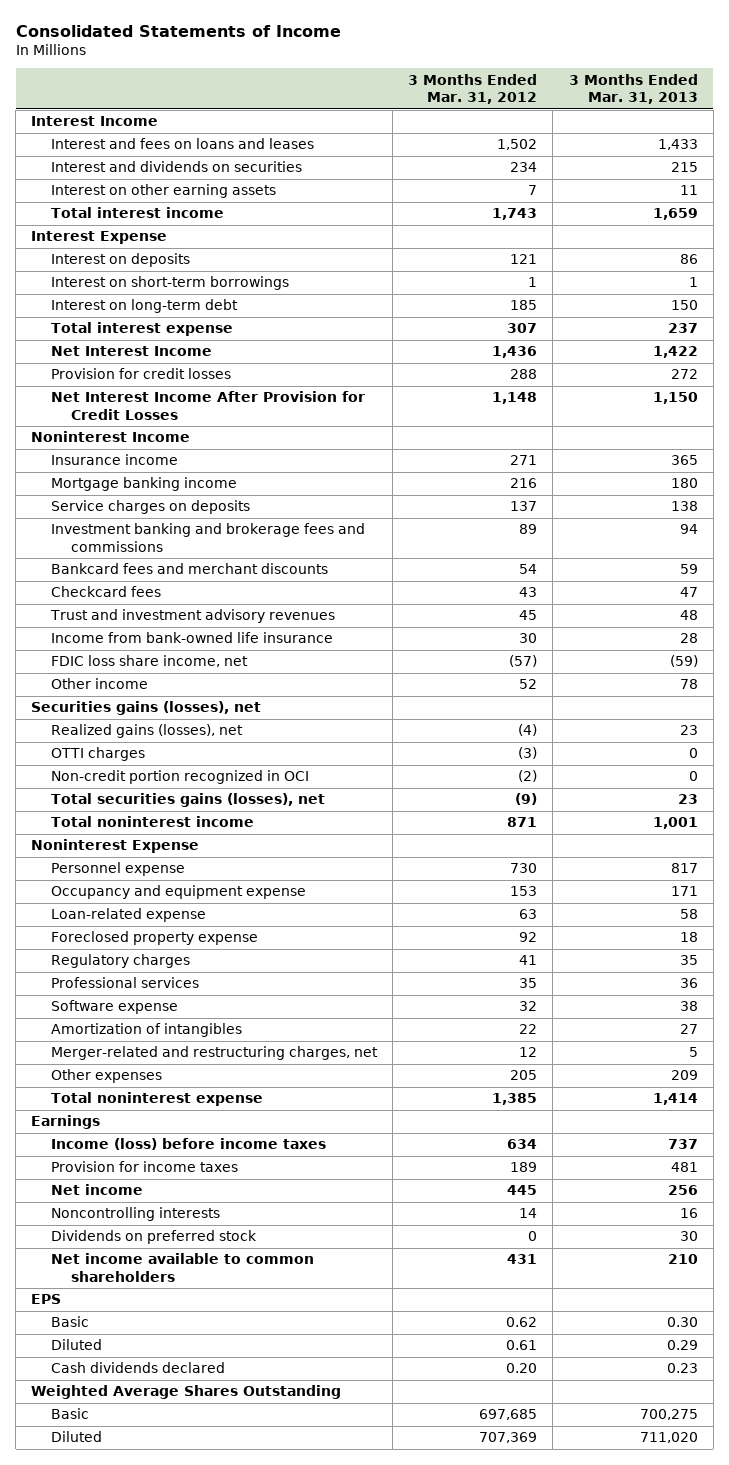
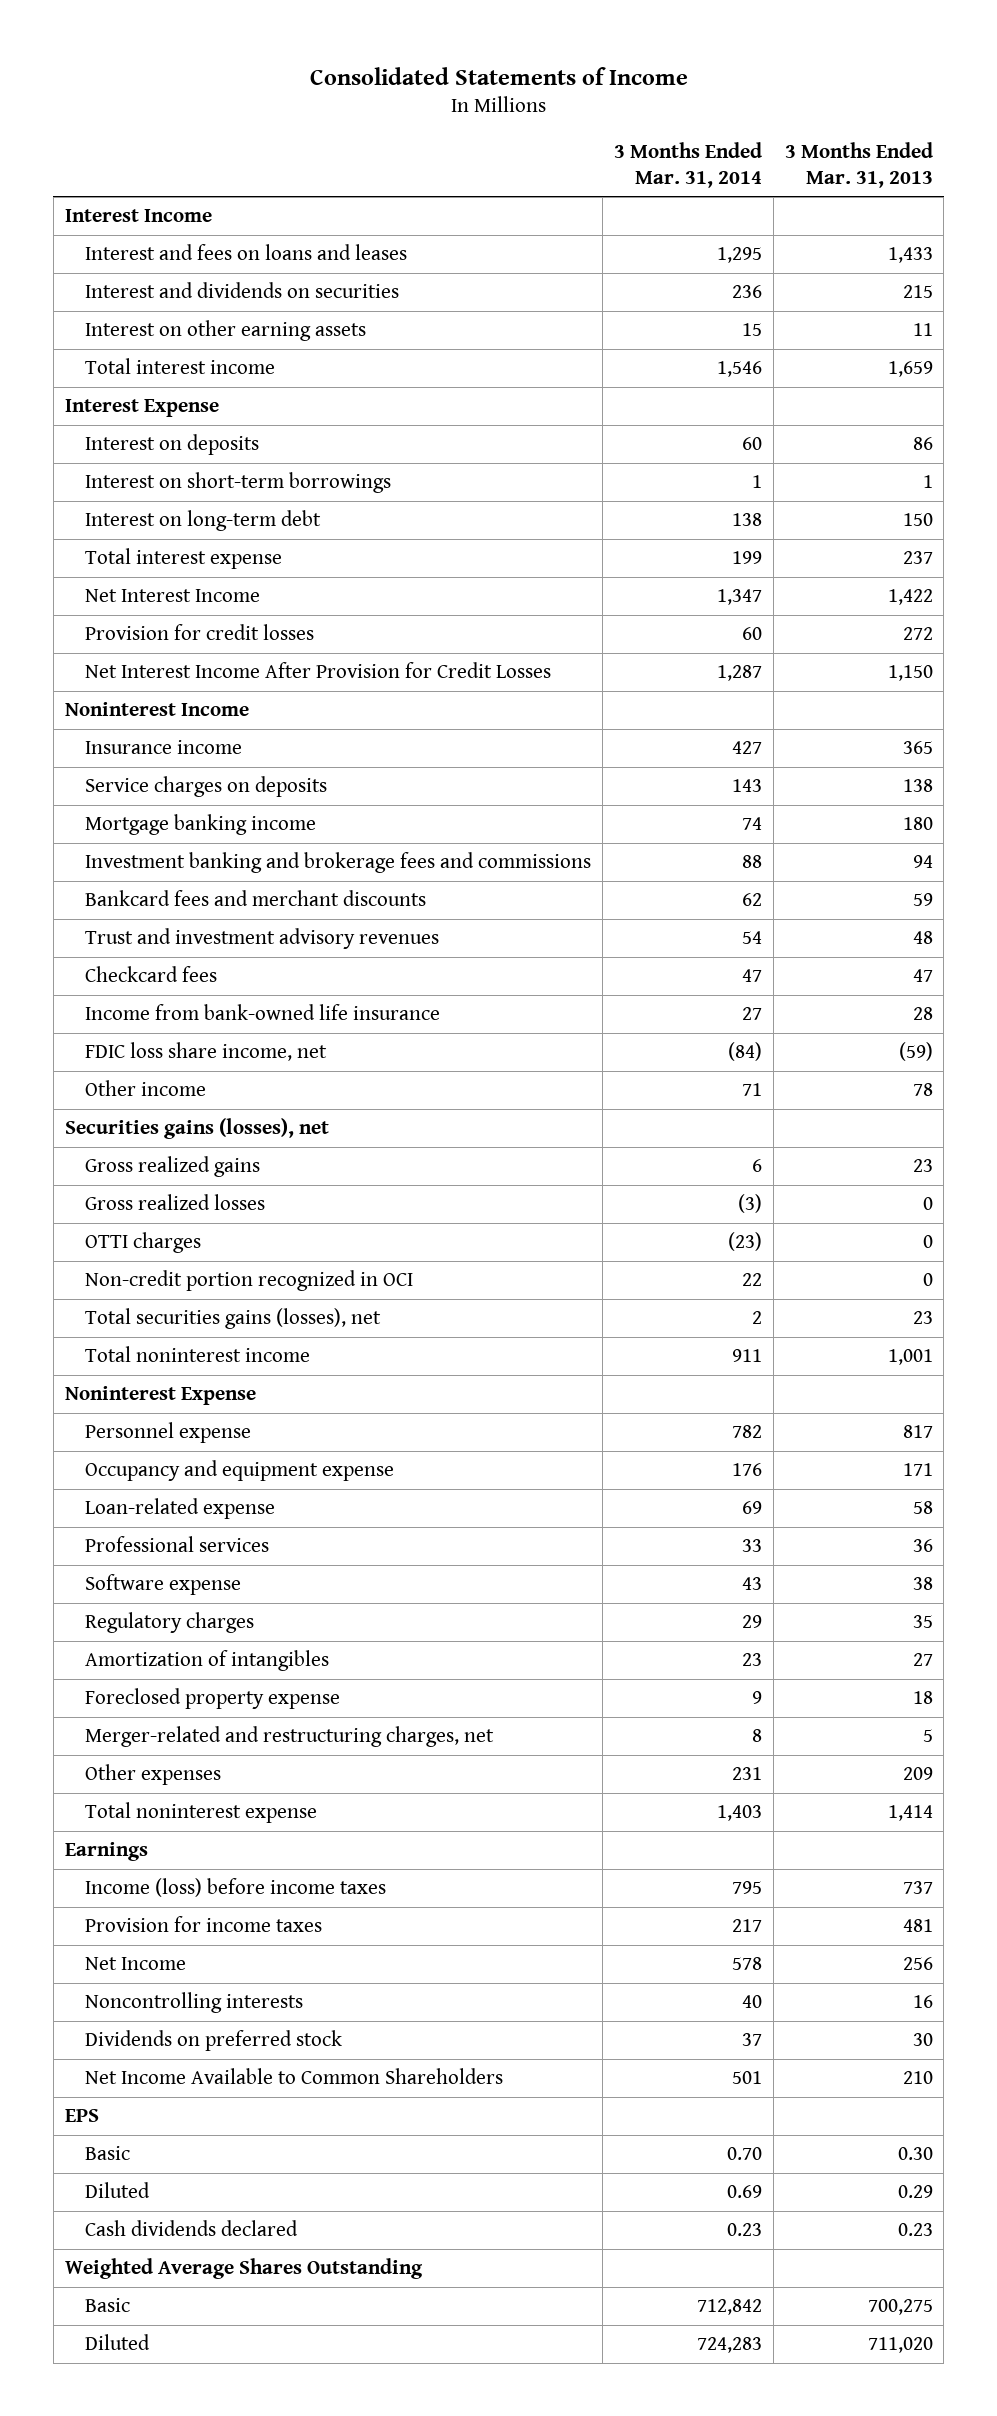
[408,73,538,105] 3 Months Ended Mar. 31, 2012 -> none
none -> [614,141,763,188] 3 Months Ended Mar. 31, 2014
[51,477,238,492] Mortgage banking income -> [85,814,317,836] Mortgage banking income
[51,586,162,598] Checkcard fees -> [85,966,218,983] Checkcard fees
[51,724,244,739] Realized gains (losses), net -> none
none -> [85,1156,261,1178] Gross realized gains
none -> [85,1194,266,1211] Gross realized losses
[51,954,191,969] Regulatory charges -> [85,1612,255,1634] Regulatory charges
[51,931,259,946] Foreclosed property expense -> [85,1688,341,1710] Foreclosed property expense
[51,1184,144,1196] Net income -> [85,1957,187,1971] Net Income
[51,1253,315,1282] Net income available to common shareholders -> [85,2068,504,2085] Net Income Available to Common Shareholders

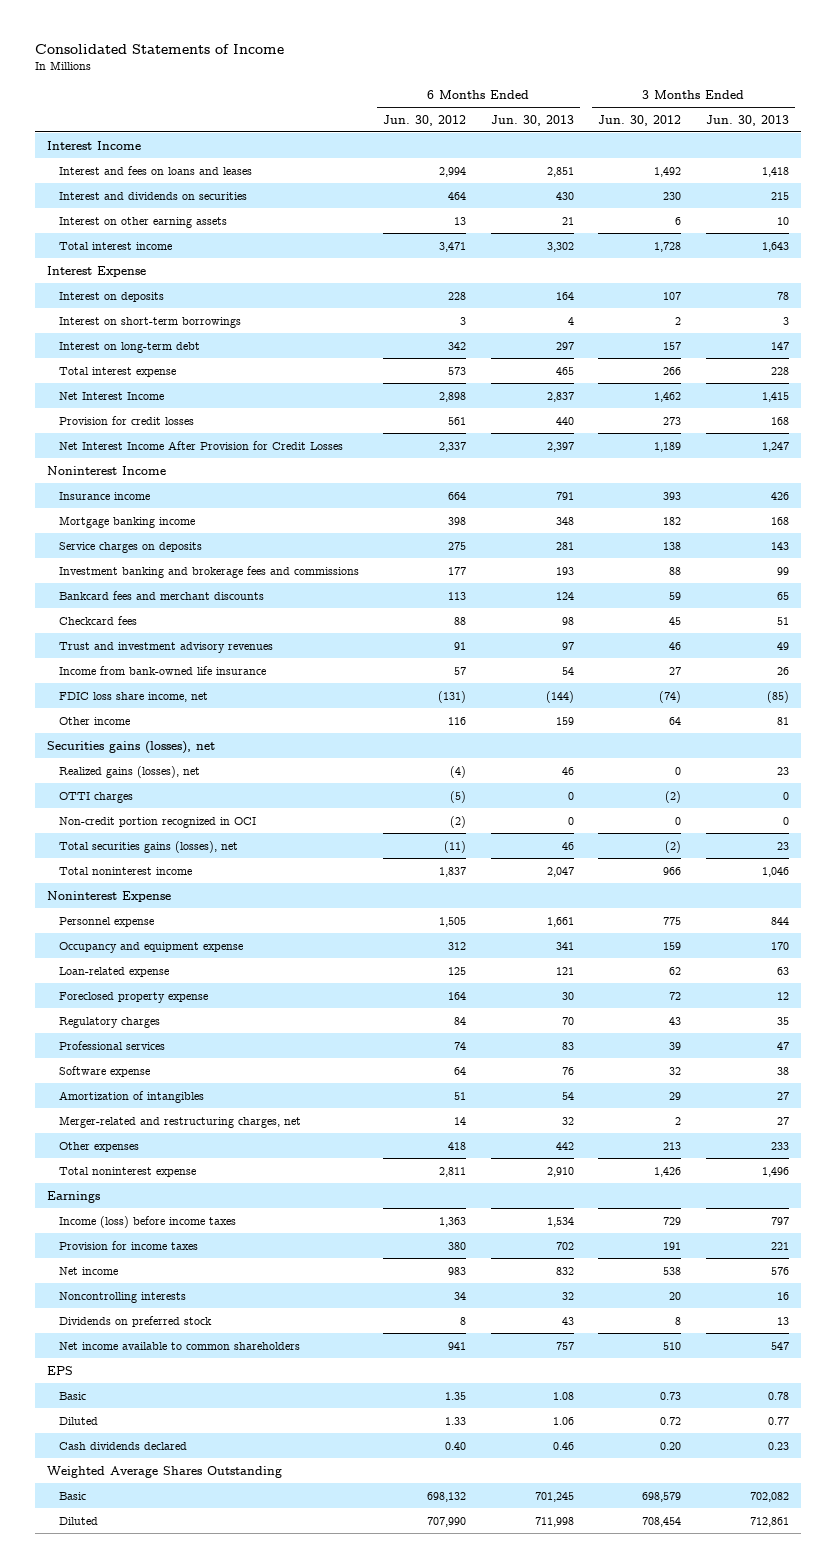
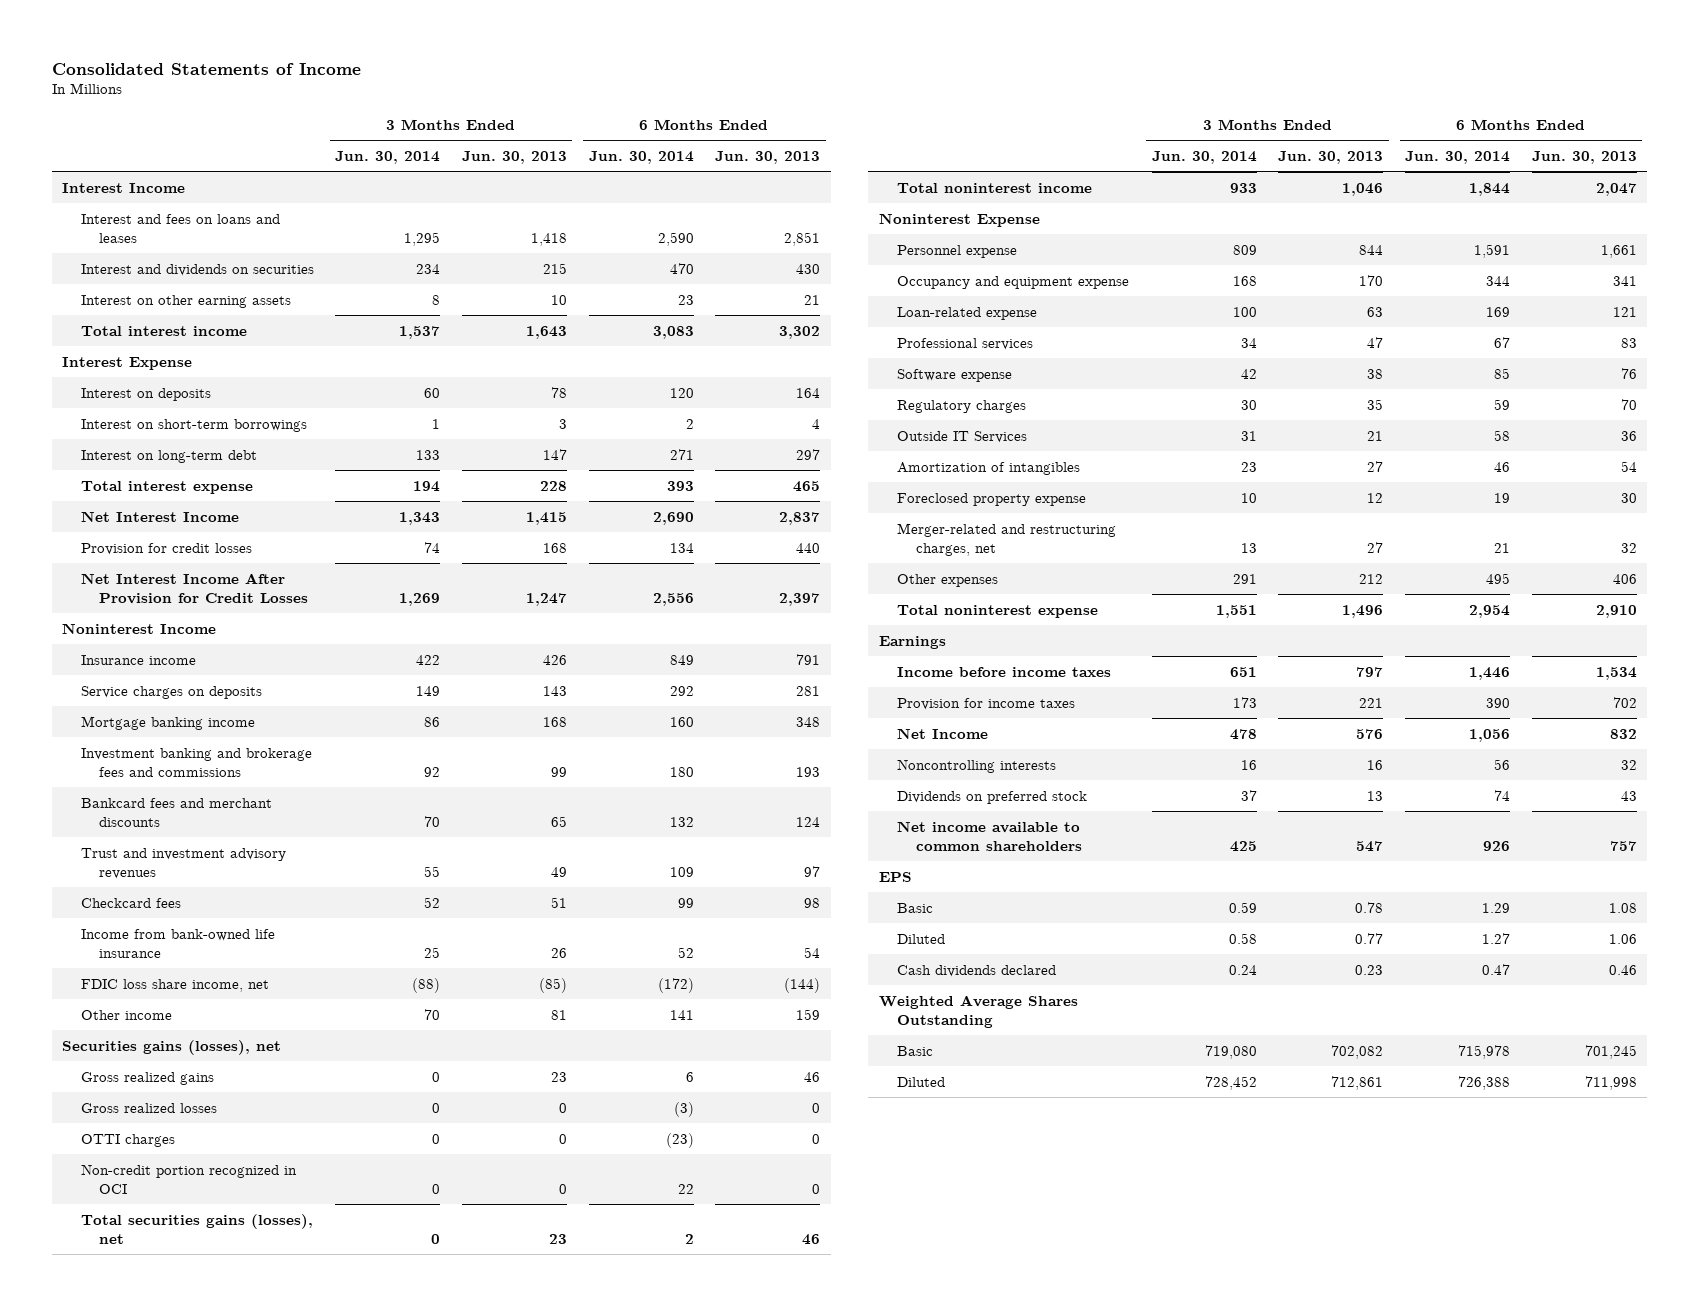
[383,114,467,126] Jun. 30, 2012 -> none
[598,114,682,126] Jun. 30, 2012 -> none
none -> [335,150,441,164] Jun. 30, 2014
none -> [588,150,694,164] Jun. 30, 2014
[58,515,195,528] Mortgage banking income -> [80,715,255,730] Mortgage banking income
[58,615,137,625] Checkcard fees -> [80,897,181,908] Checkcard fees
[58,765,200,778] Realized gains (losses), net -> [80,1071,214,1085] Gross realized gains
none -> [80,1102,217,1113] Gross realized losses
[58,1016,160,1028] Regulatory charges -> [897,399,1027,413] Regulatory charges
none -> [897,430,1028,443] Outside IT Services
[58,991,208,1003] Foreclosed property expense -> [897,492,1087,506] Foreclosed property expense
[555,1141,574,1150] 442 -> [1612,573,1637,584] 406
[770,1141,789,1150] 233 -> [1359,573,1384,584] 212
[58,1215,236,1228] Income (loss) before income taxes -> [897,666,1112,677] Income before income taxes
[58,1266,118,1275] Net income -> [897,727,989,739] Net Income

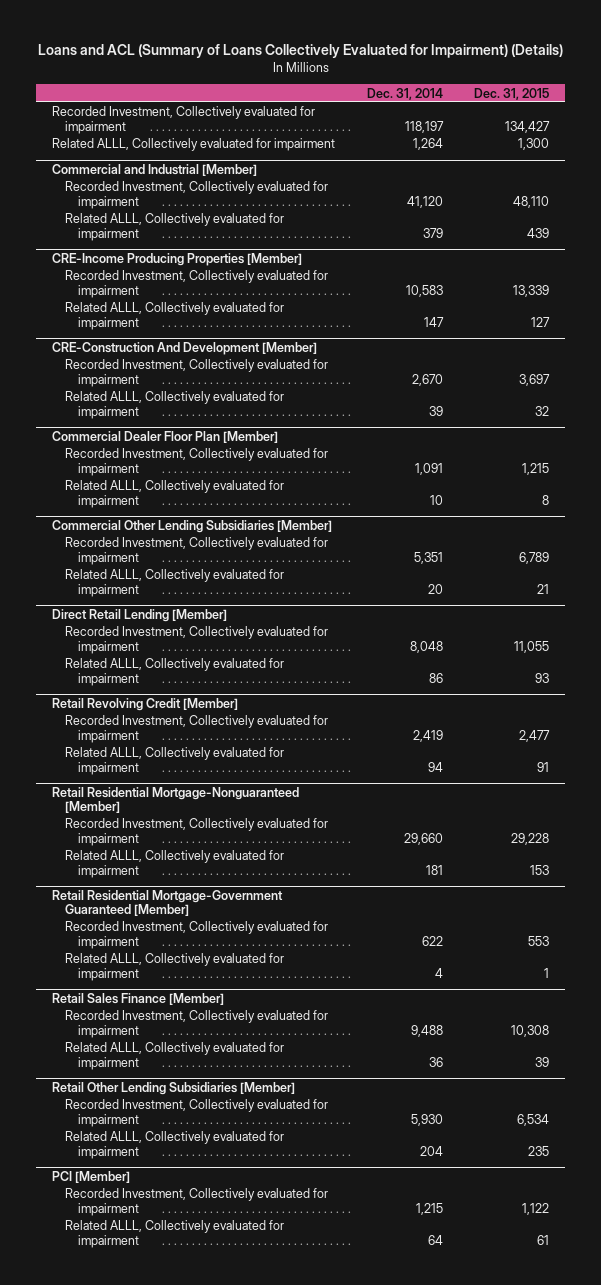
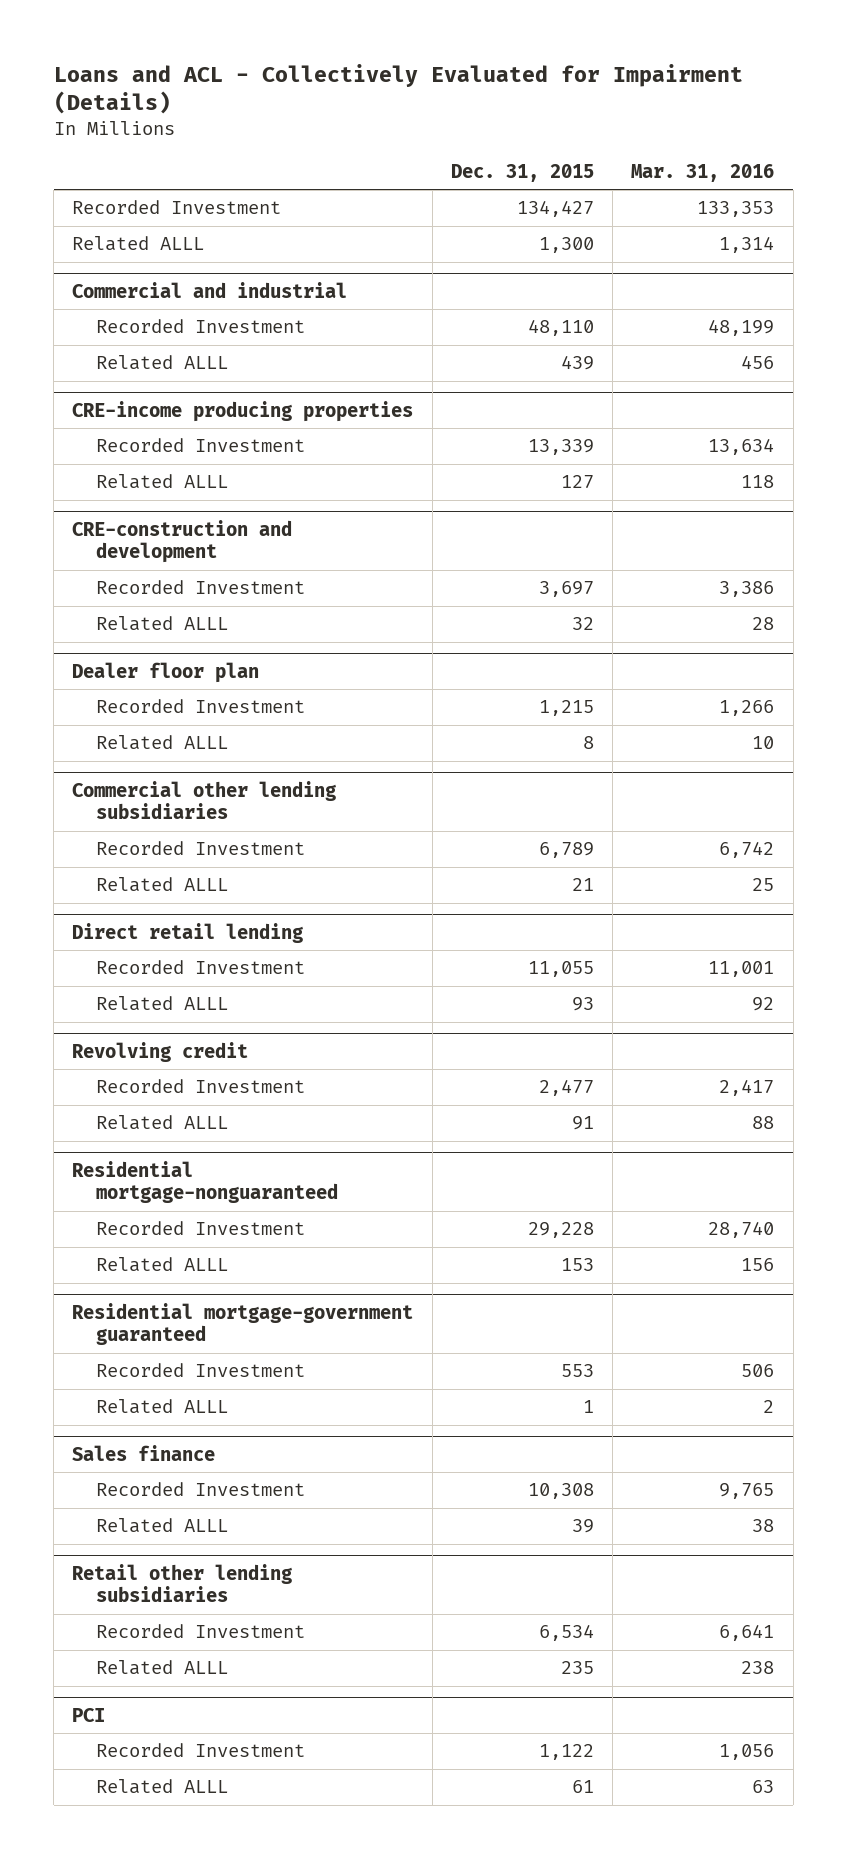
[37,44,563,59] Loans and ACL (Summary of Loans Collectively Evaluated for Impairment) (Details) -> [53,63,743,115] Loans and ACL - Collectively Evaluated for Impairment (Details)
[366,87,443,100] Dec. 31, 2014 -> none
none -> [631,163,775,182] Mar. 31, 2016
[52,106,316,134] Recorded Investment, Collectively evaluated for impairment -> [72,200,282,215] Recorded Investment
[52,138,336,152] Related ALLL, Collectively evaluated for impairment -> [72,236,205,252] Related ALLL
[52,163,258,176] Commercial and Industrial [Member] -> [72,281,348,298] Commercial and industrial
[65,181,329,209] Recorded Investment, Collectively evaluated for impairment -> [95,319,305,334] Recorded Investment
[65,213,285,241] Related ALLL, Collectively evaluated for impairment -> [95,355,228,371] Related ALLL
[52,252,303,266] CRE-Income Producing Properties [Member] -> [72,400,414,422] CRE-income producing properties
[65,270,329,298] Recorded Investment, Collectively evaluated for impairment -> [95,438,305,453] Recorded Investment
[65,302,285,330] Related ALLL, Collectively evaluated for impairment -> [95,474,228,490] Related ALLL
[52,341,318,355] CRE-Construction And Development [Member] -> [72,519,293,563] CRE-construction and development
[65,359,329,387] Recorded Investment, Collectively evaluated for impairment -> [95,580,305,595] Recorded Investment
[65,391,285,419] Related ALLL, Collectively evaluated for impairment -> [95,616,228,632] Related ALLL
[52,430,279,443] Commercial Dealer Floor Plan [Member] -> [72,661,260,683] Dealer floor plan
[65,448,329,476] Recorded Investment, Collectively evaluated for impairment -> [95,699,305,714] Recorded Investment
[65,480,285,508] Related ALLL, Collectively evaluated for impairment -> [95,735,228,751] Related ALLL
[52,519,333,533] Commercial Other Lending Subsidiaries [Member] -> [72,780,337,819] Commercial other lending subsidiaries
[65,537,329,565] Recorded Investment, Collectively evaluated for impairment -> [95,841,305,856] Recorded Investment
[65,569,285,597] Related ALLL, Collectively evaluated for impairment -> [95,877,228,893] Related ALLL
[52,608,228,622] Direct Retail Lending [Member] -> [72,922,304,943] Direct retail lending
[65,626,329,654] Recorded Investment, Collectively evaluated for impairment -> [95,960,305,975] Recorded Investment
[65,658,285,686] Related ALLL, Collectively evaluated for impairment -> [95,996,228,1012] Related ALLL
[52,697,239,711] Retail Revolving Credit [Member] -> [72,1041,249,1062] Revolving credit
[65,715,329,743] Recorded Investment, Collectively evaluated for impairment -> [95,1079,305,1094] Recorded Investment
[65,747,285,775] Related ALLL, Collectively evaluated for impairment -> [95,1115,228,1131] Related ALLL
[52,786,300,814] Retail Residential Mortgage-Nonguaranteed [Member] -> [72,1160,338,1203] Residential mortgage-nonguaranteed
[65,818,329,846] Recorded Investment, Collectively evaluated for impairment -> [95,1221,305,1236] Recorded Investment
[65,850,285,878] Related ALLL, Collectively evaluated for impairment -> [95,1257,228,1273] Related ALLL
[52,889,284,917] Retail Residential Mortgage-Government Guaranteed [Member] -> [72,1302,414,1345] Residential mortgage-government guaranteed
[65,921,329,949] Recorded Investment, Collectively evaluated for impairment -> [95,1363,305,1378] Recorded Investment
[65,953,285,981] Related ALLL, Collectively evaluated for impairment -> [95,1399,228,1415] Related ALLL
[52,992,225,1005] Retail Sales Finance [Member] -> [72,1444,216,1461] Sales finance
[65,1010,329,1038] Recorded Investment, Collectively evaluated for impairment -> [95,1482,305,1497] Recorded Investment
[65,1042,285,1070] Related ALLL, Collectively evaluated for impairment -> [95,1518,228,1534] Related ALLL
[52,1081,296,1095] Retail Other Lending Subsidiaries [Member] -> [72,1563,293,1602] Retail other lending subsidiaries
[65,1099,329,1127] Recorded Investment, Collectively evaluated for impairment -> [95,1624,305,1639] Recorded Investment
[65,1131,285,1159] Related ALLL, Collectively evaluated for impairment -> [95,1660,228,1676] Related ALLL
[52,1170,131,1183] PCI [Member] -> [72,1707,106,1722] PCI
[65,1188,329,1216] Recorded Investment, Collectively evaluated for impairment -> [95,1743,305,1758] Recorded Investment
[65,1220,285,1248] Related ALLL, Collectively evaluated for impairment -> [95,1779,228,1795] Related ALLL

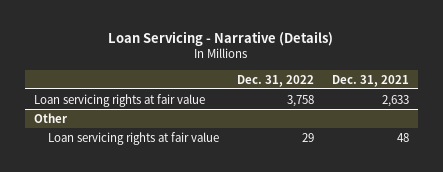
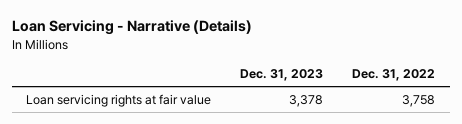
[331,74,409,87] Dec. 31, 2021 -> none
none -> [240,69,324,82] Dec. 31, 2023
[34,112,69,123] Other -> none
[47,131,219,145] Loan servicing rights at fair value -> none

